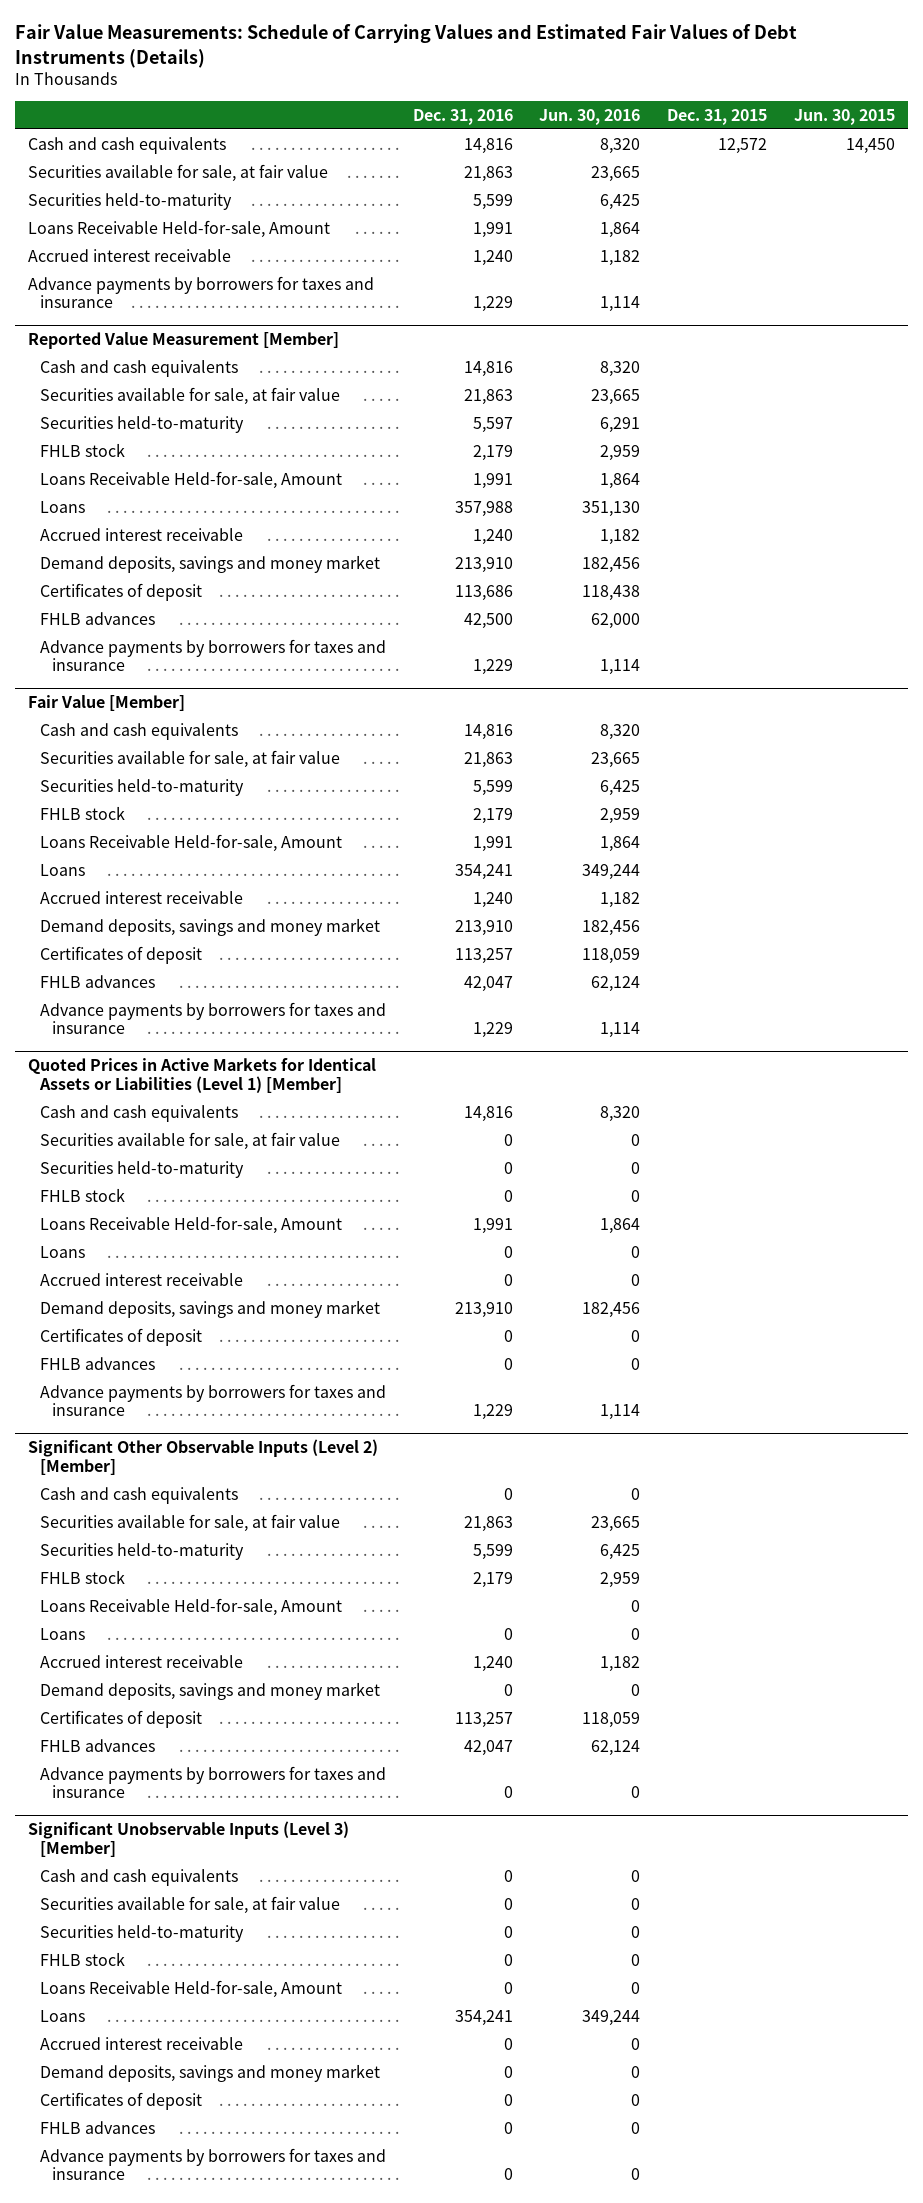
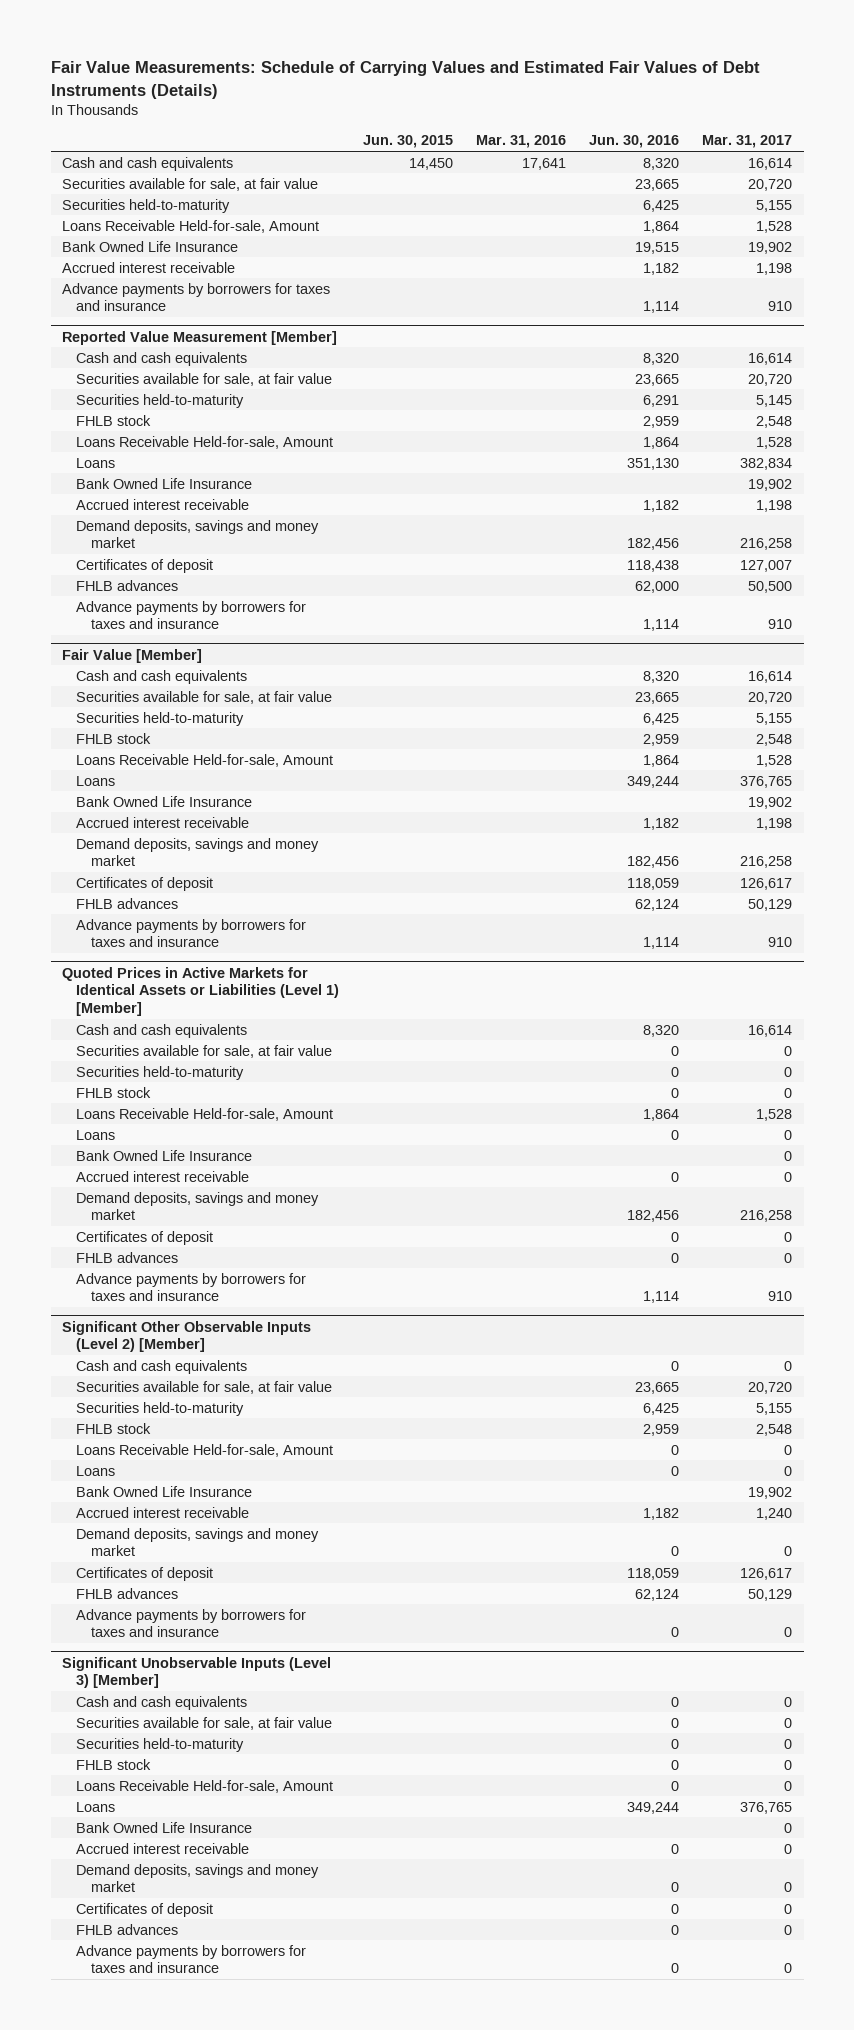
[412,108,513,125] Dec. 31, 2016 -> none
[667,108,768,125] Dec. 31, 2015 -> none
none -> [475,135,566,149] Mar. 31, 2016
none -> [702,135,793,149] Mar. 31, 2017
none -> [62,240,239,252] Bank Owned Life Insurance
none -> [76,477,253,489] Bank Owned Life Insurance
none -> [76,795,253,807] Bank Owned Life Insurance
none -> [76,1149,253,1161] Bank Owned Life Insurance
none -> [76,1485,253,1497] Bank Owned Life Insurance
none -> [76,1821,253,1833] Bank Owned Life Insurance

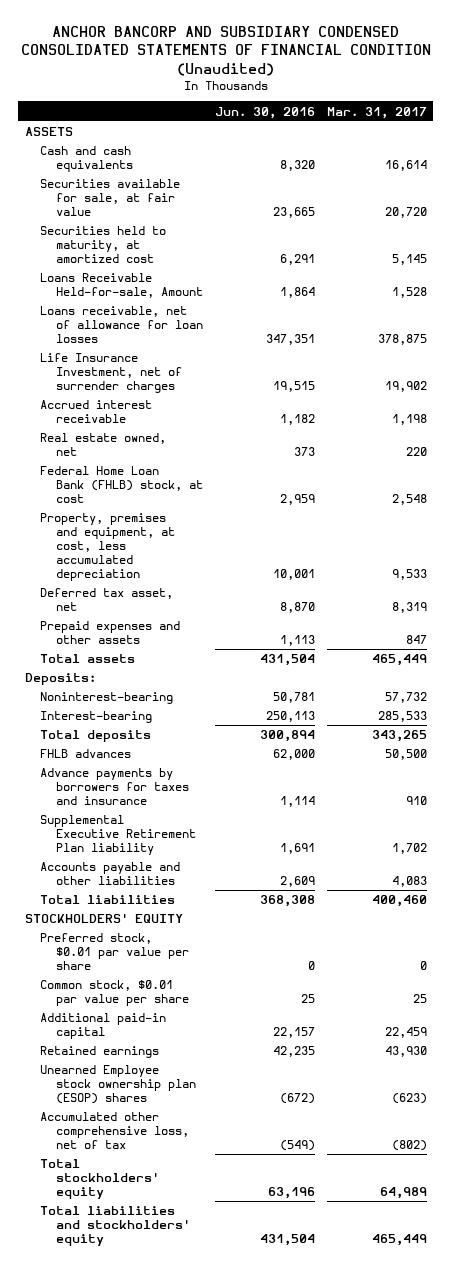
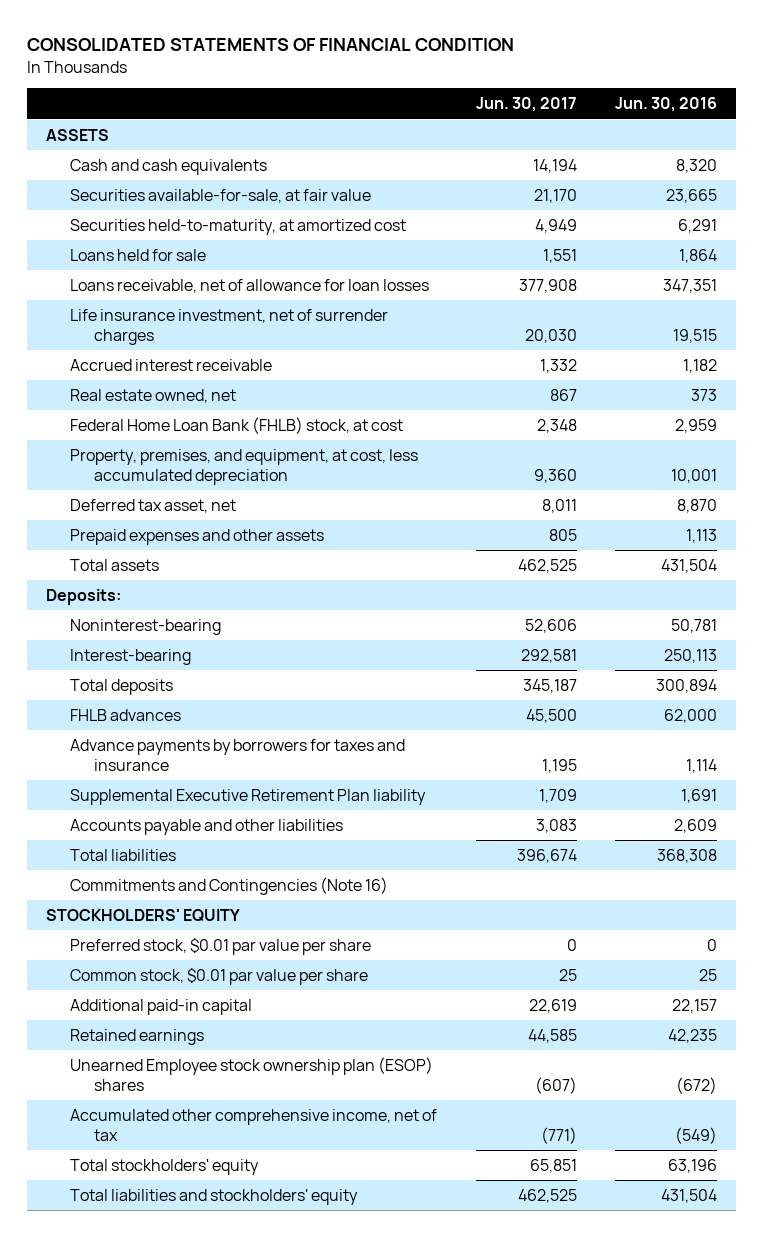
[20,25,431,76] ANCHOR BANCORP AND SUBSIDIARY CONDENSED CONSOLIDATED STATEMENTS OF FINANCIAL CONDITION (Unaudited) -> [26,38,514,52] CONSOLIDATED STATEMENTS OF FINANCIAL CONDITION
[327,106,428,119] Mar. 31, 2017 -> none
none -> [475,97,577,113] Jun. 30, 2017
[40,179,181,217] Securities available for sale, at fair value -> [69,188,371,203] Securities available-for-sale, at fair value
[40,226,167,264] Securities held to maturity, at amortized cost -> [69,218,406,235] Securities held-to-maturity, at amortized cost
[40,273,203,299] Loans Receivable Held-for-sale, Amount -> [69,248,206,261] Loans held for sale
[40,353,182,394] Life Insurance Investment, net of surrender charges -> [69,308,388,345] Life insurance investment, net of surrender charges
[40,513,175,582] Property, premises and equipment, at cost, less accumulated depreciation -> [69,448,418,485] Property, premises, and equipment, at cost, less accumulated depreciation
none -> [69,876,388,895] Commitments and Contingencies (Note 16)
[40,1112,189,1150] Accumulated other comprehensive loss, net of tax -> [69,1108,437,1141] Accumulated other comprehensive income, net of tax

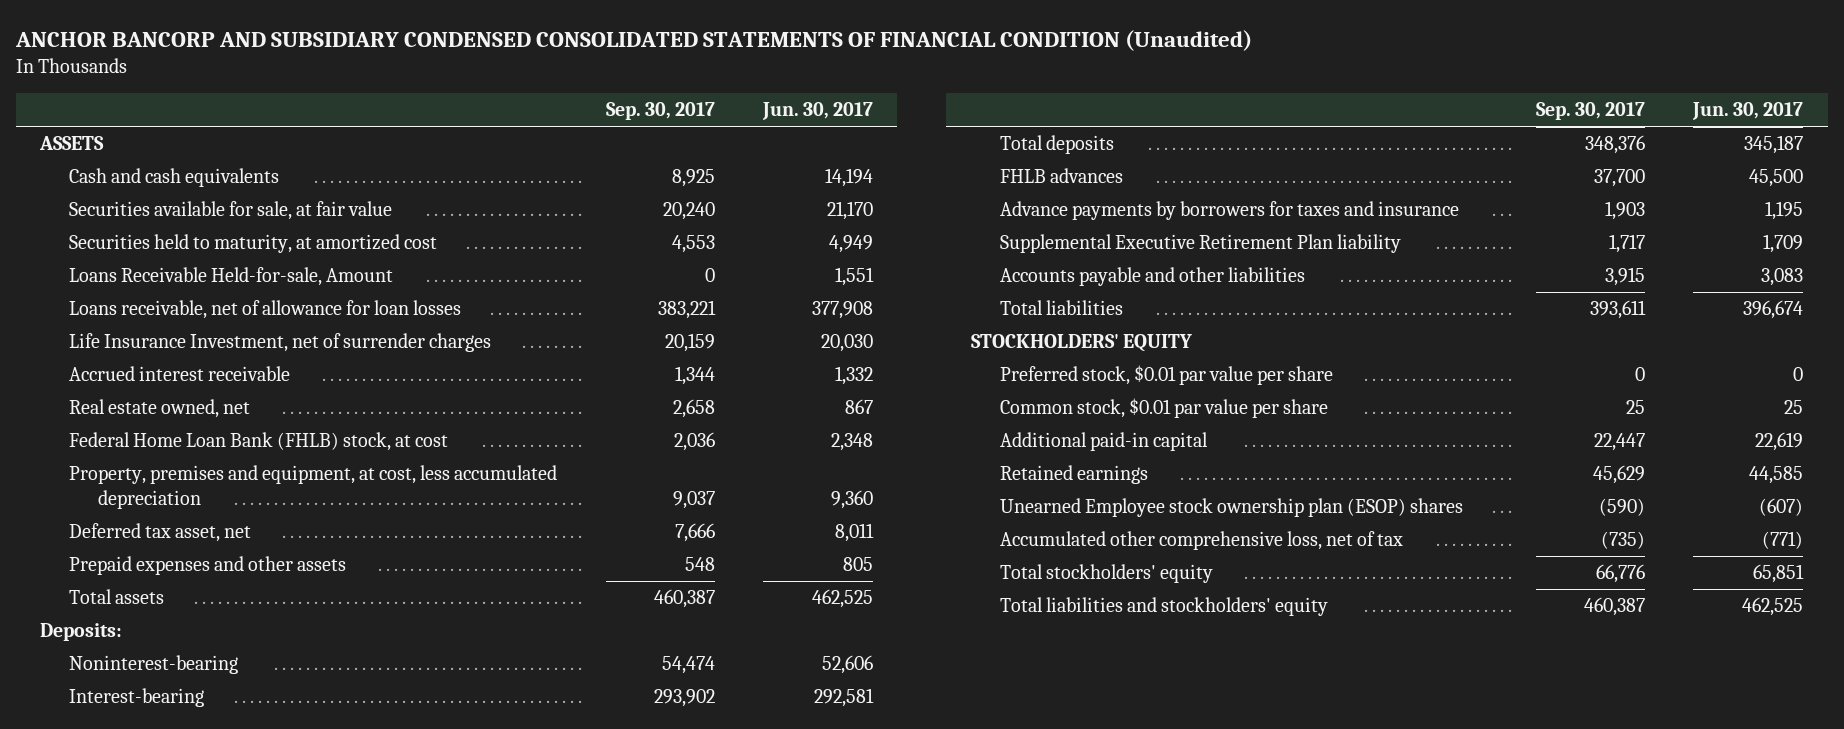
[26,38,514,52] CONSOLIDATED STATEMENTS OF FINANCIAL CONDITION -> [15,29,1253,51] ANCHOR BANCORP AND SUBSIDIARY CONDENSED CONSOLIDATED STATEMENTS OF FINANCIAL CONDITION (Unaudited)
[615,97,718,113] Jun. 30, 2016 -> none
none -> [605,102,715,121] Sep. 30, 2017
[69,188,371,203] Securities available-for-sale, at fair value -> [69,201,393,221] Securities available for sale, at fair value
[69,218,406,235] Securities held-to-maturity, at amortized cost -> [69,234,438,254] Securities held to maturity, at amortized cost
[69,248,206,261] Loans held for sale -> [69,267,394,287] Loans Receivable Held-for-sale, Amount
[69,308,388,345] Life insurance investment, net of surrender charges -> [69,333,492,353] Life Insurance Investment, net of surrender charges
[69,448,418,485] Property, premises, and equipment, at cost, less accumulated depreciation -> [69,465,558,509] Property, premises and equipment, at cost, less accumulated depreciation
[69,876,388,895] Commitments and Contingencies (Note 16) -> none
[69,1108,437,1141] Accumulated other comprehensive income, net of tax -> [999,531,1403,551] Accumulated other comprehensive loss, net of tax

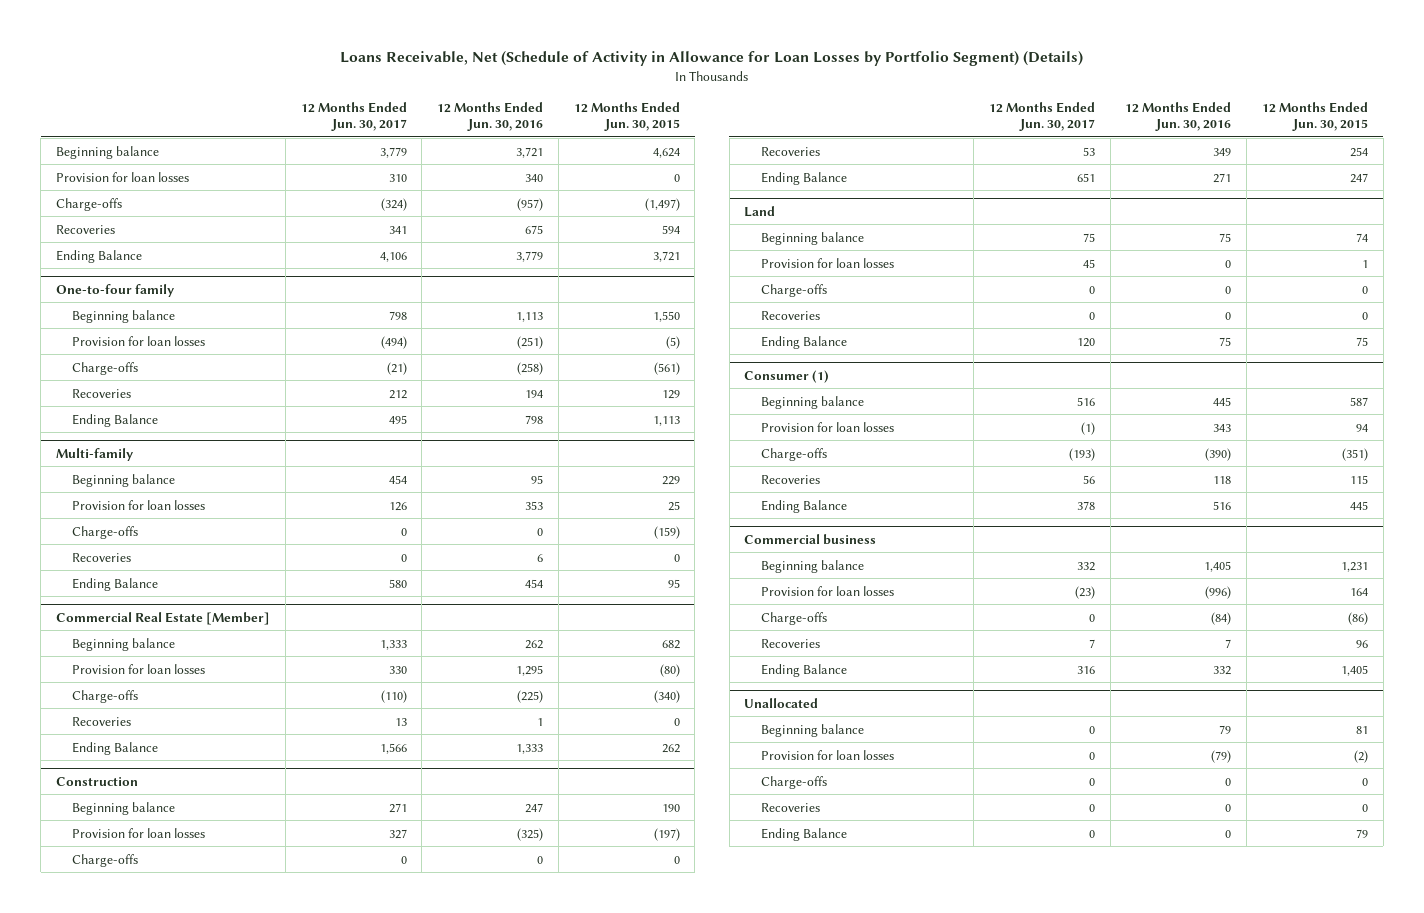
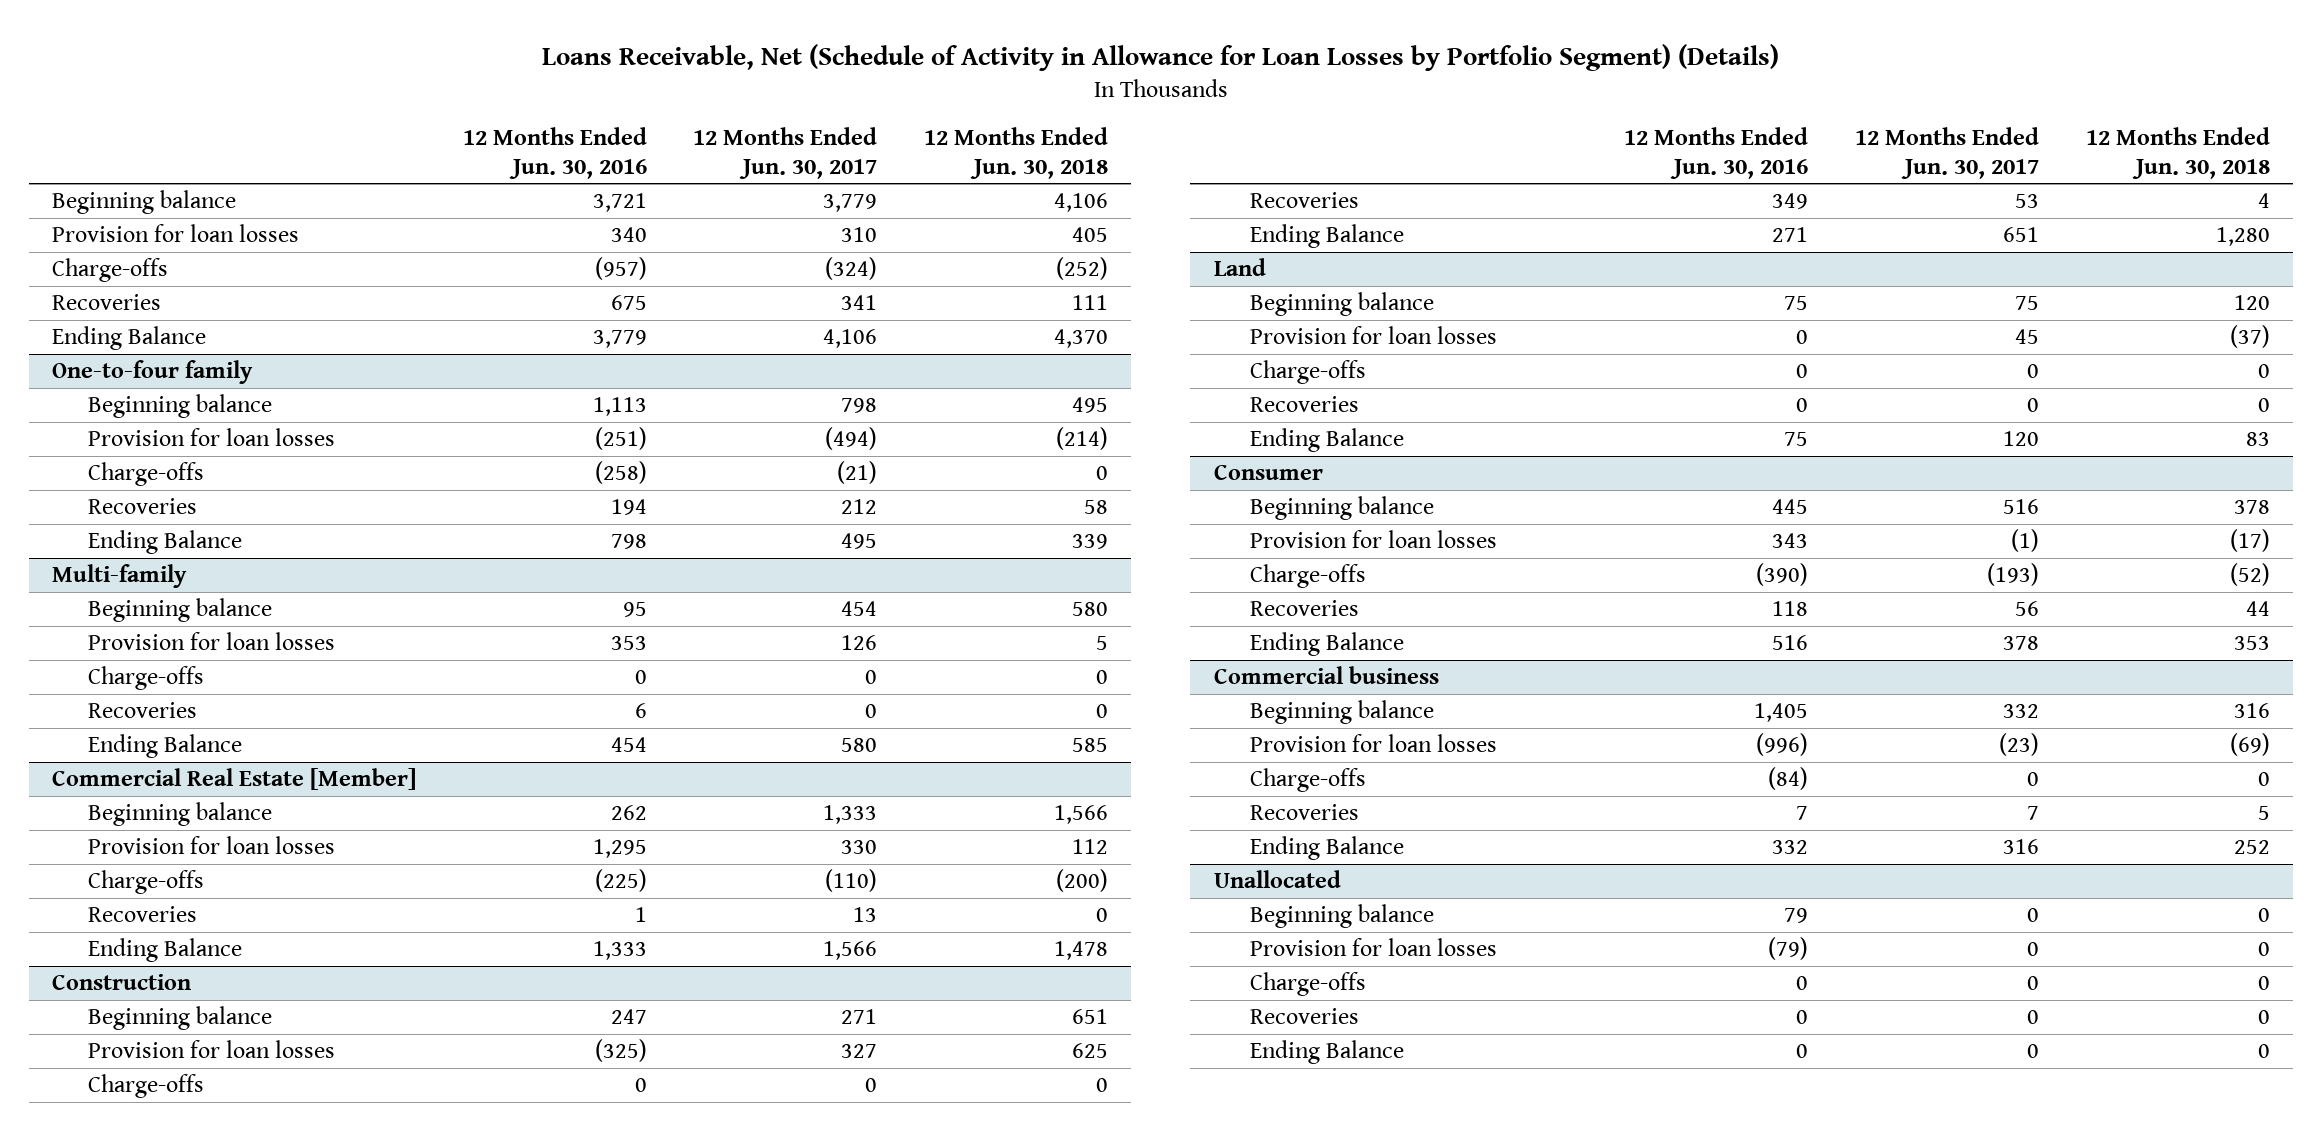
[573,101,680,132] 12 Months Ended Jun. 30, 2015 -> none
none -> [924,127,1109,179] 12 Months Ended Jun. 30, 2018
[744,369,830,383] Consumer (1) -> [1213,465,1323,481] Consumer

